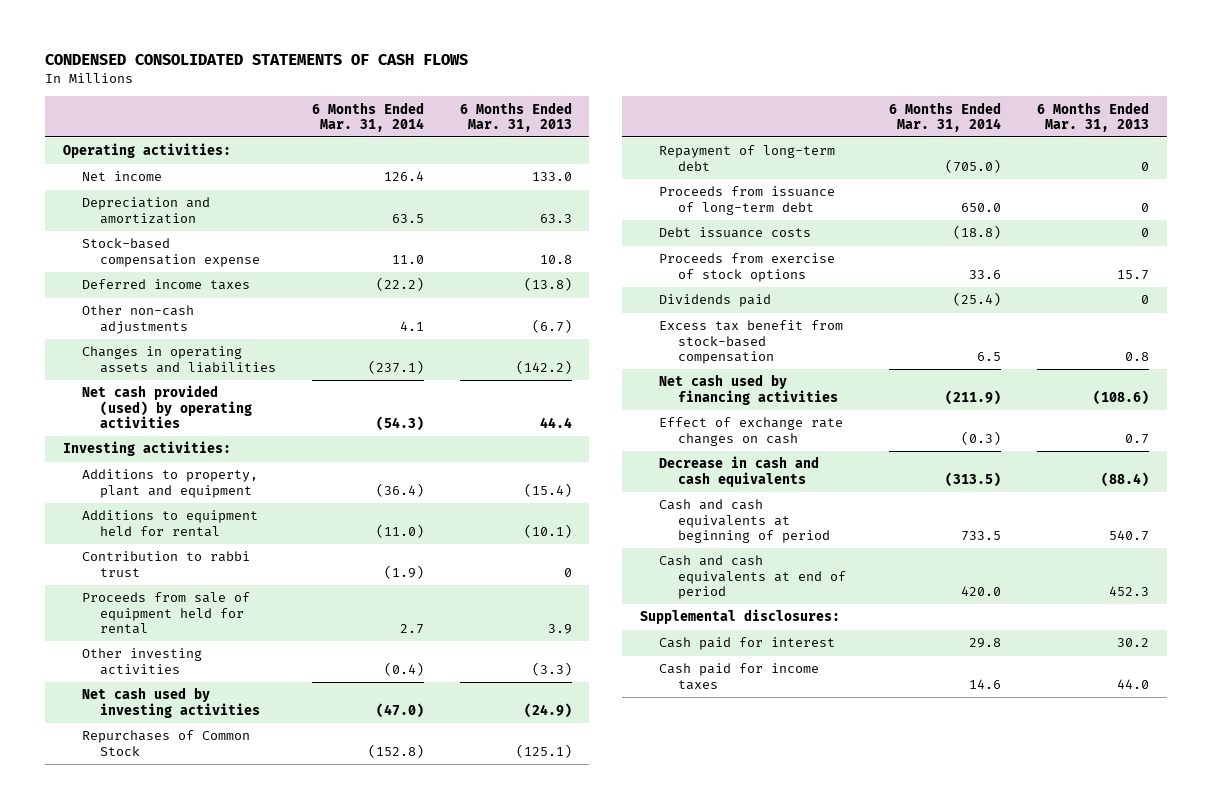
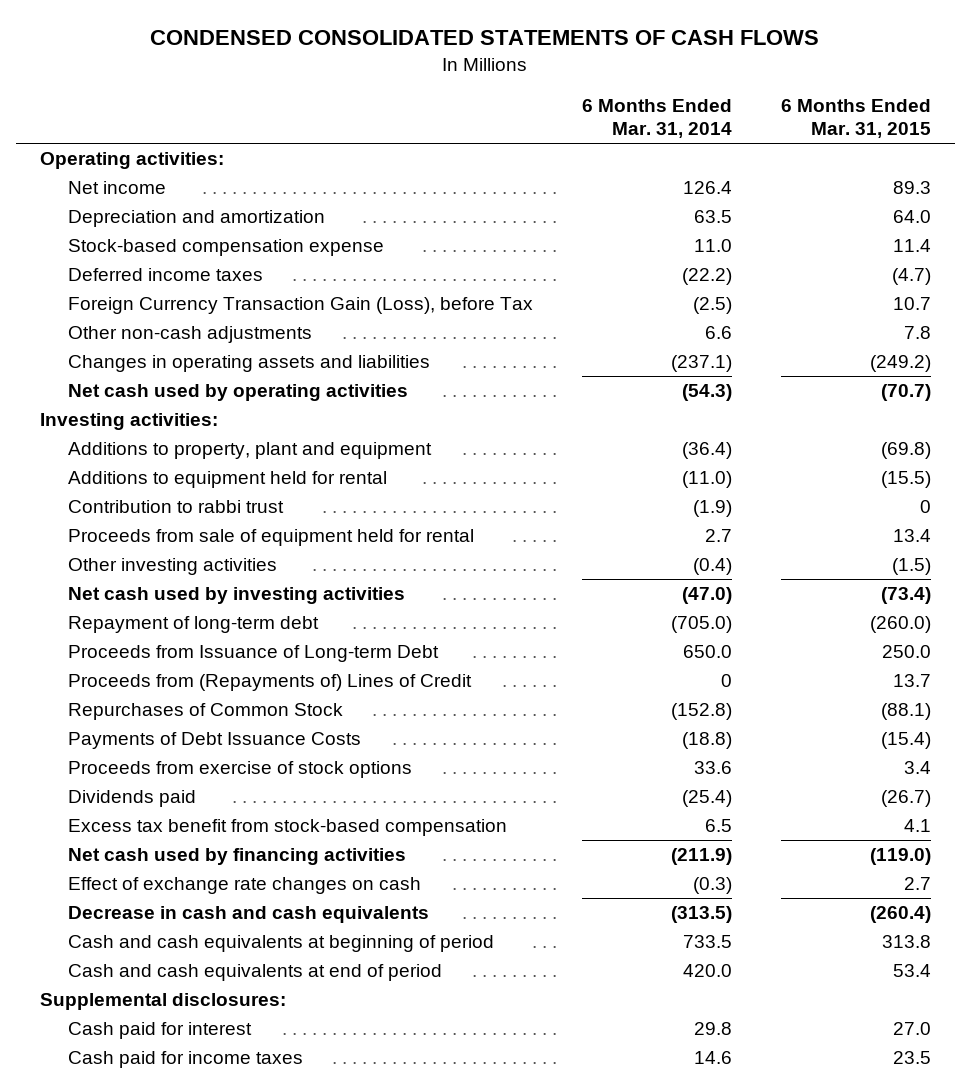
[459,101,572,132] 6 Months Ended Mar. 31, 2013 -> none
none -> [780,98,931,139] 6 Months Ended Mar. 31, 2015
none -> [68,297,534,315] Foreign Currency Transaction Gain (Loss), before Tax
[399,320,424,331] 4.1 -> [704,326,732,340] 6.6
[81,385,253,428] Net cash provided (used) by operating activities -> [68,384,409,402] Net cash used by operating activities
[658,186,835,215] Proceeds from issuance of long-term debt -> [68,645,440,663] Proceeds from Issuance of Long-term Debt
none -> [68,674,473,692] Proceeds from (Repayments of) Lines of Credit
[81,730,250,756] Repurchases of Common Stock -> [68,703,344,721] Repurchases of Common Stock
[658,227,811,239] Debt issuance costs -> [68,732,362,750] Payments of Debt Issuance Costs

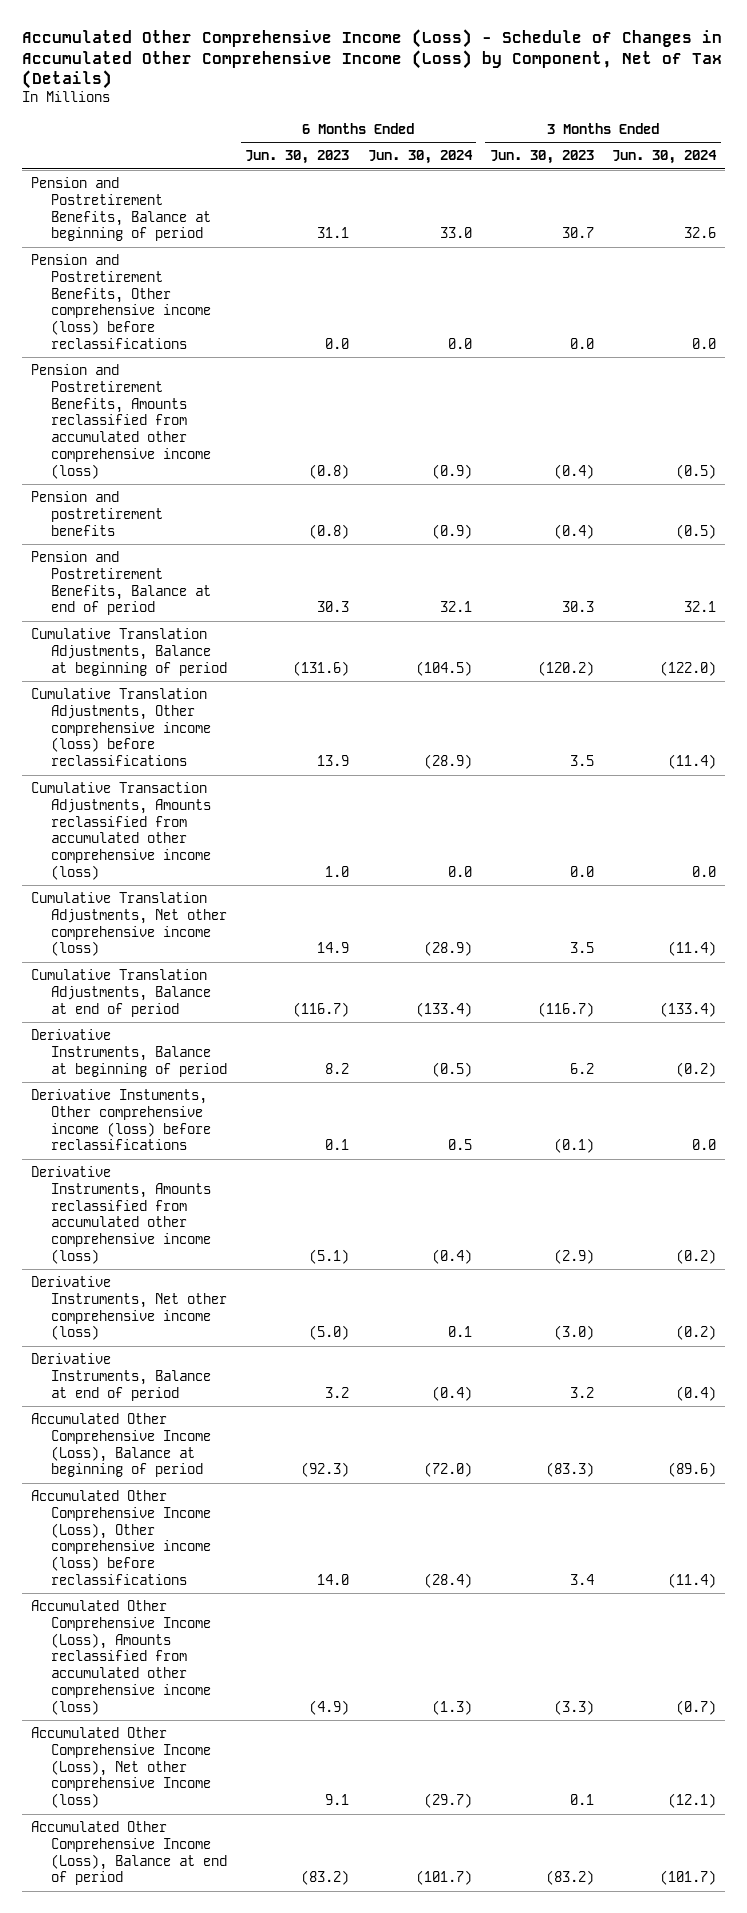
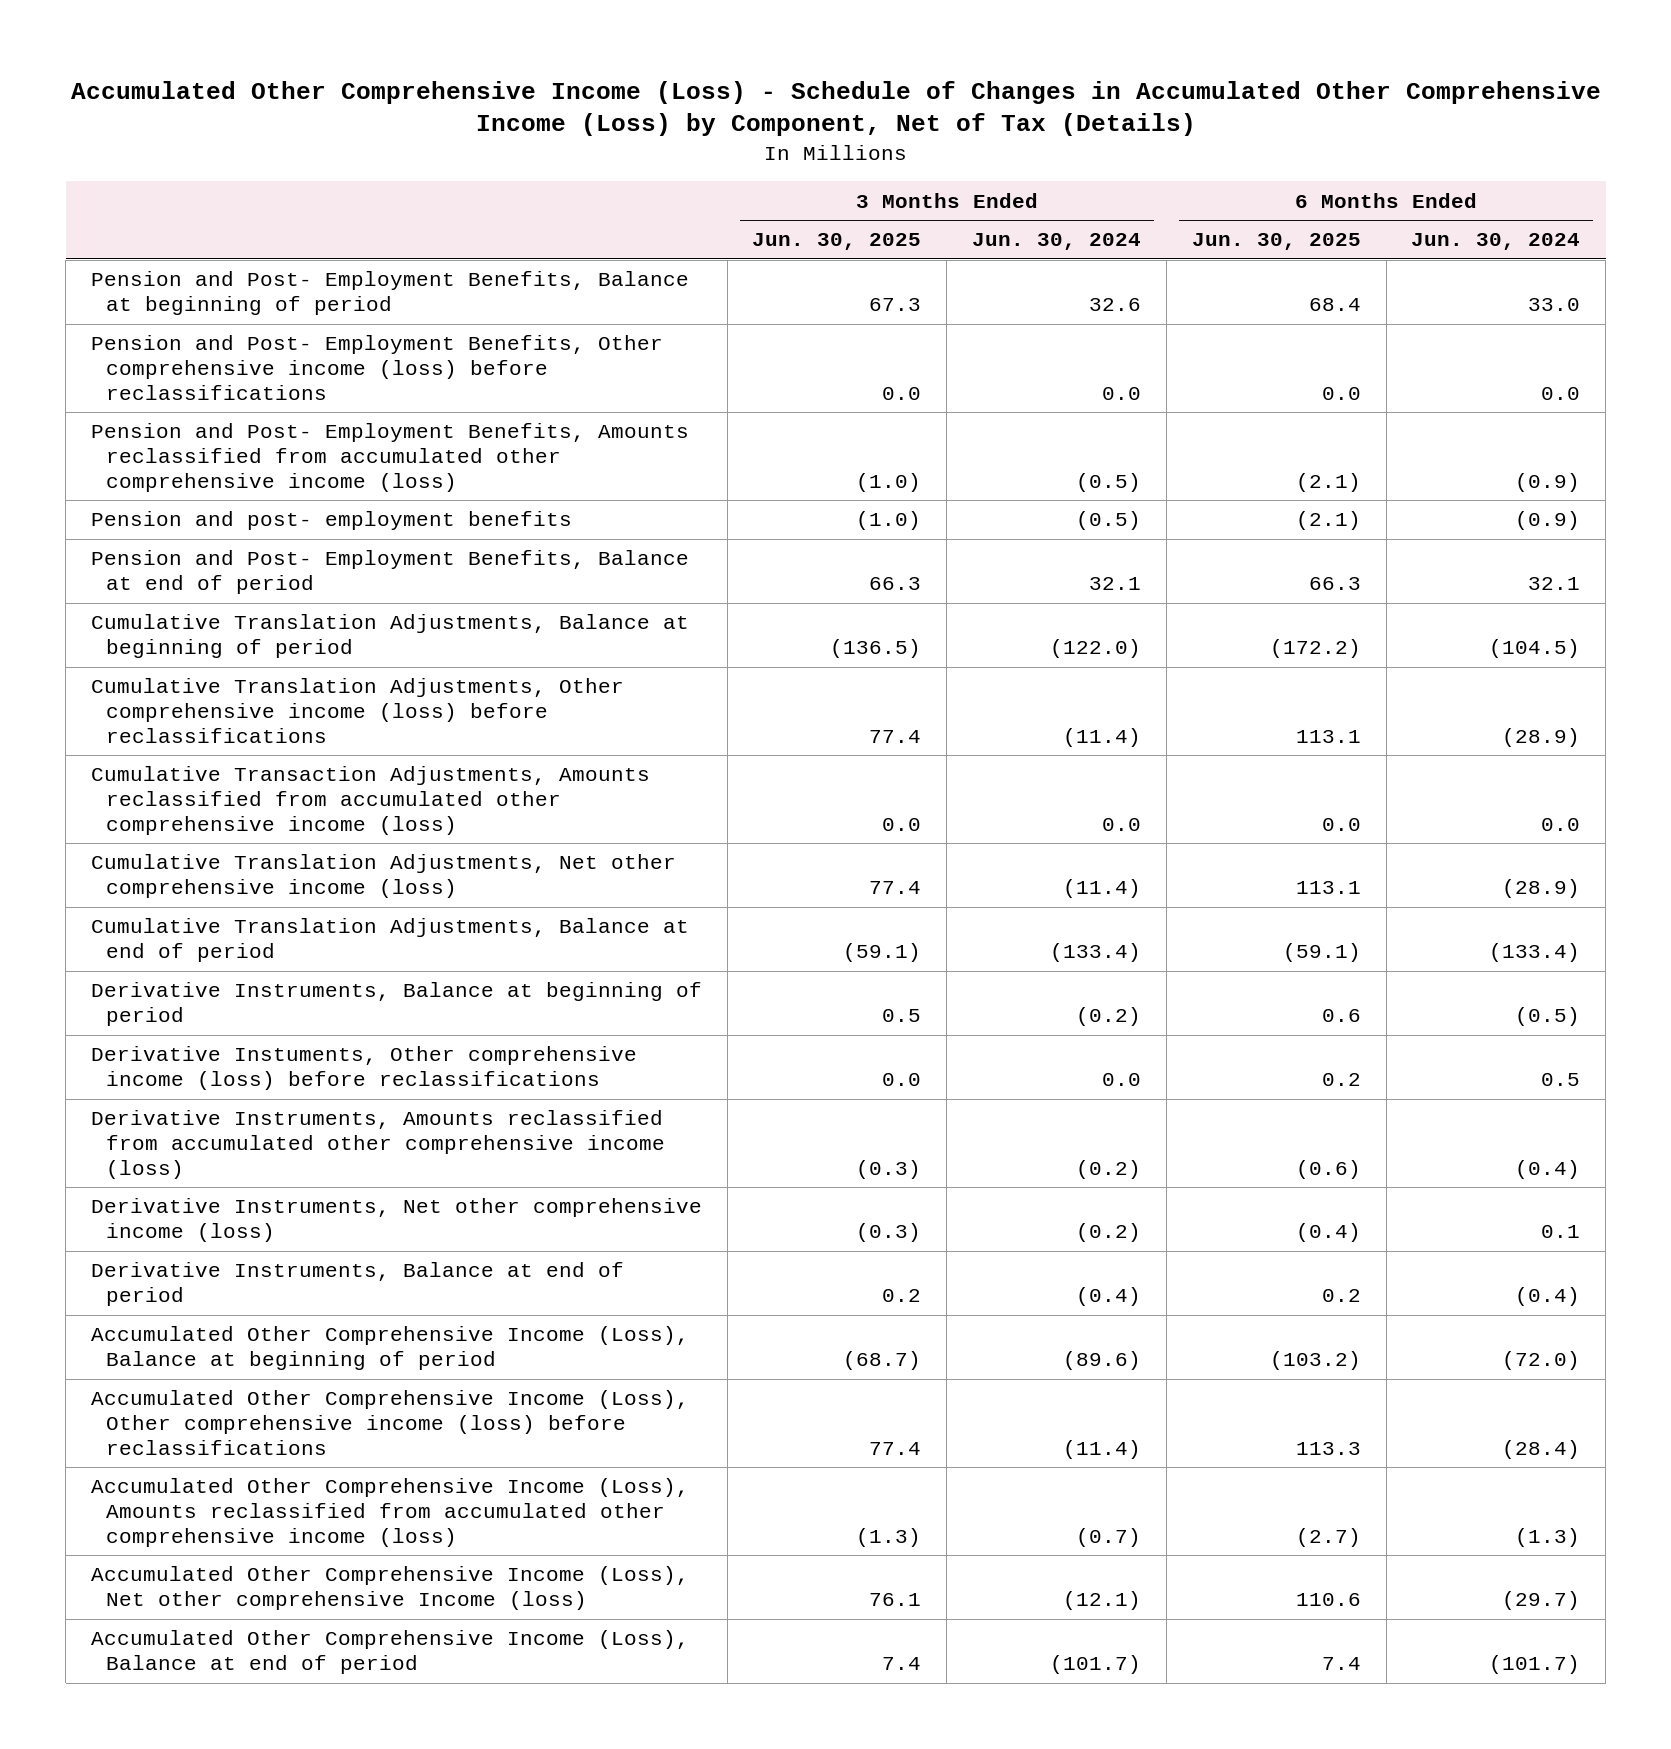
[245,150,350,165] Jun. 30, 2023 -> none
[489,150,594,165] Jun. 30, 2023 -> none
none -> [752,233,922,251] Jun. 30, 2025
none -> [1191,233,1361,251] Jun. 30, 2025
[31,176,211,242] Pension and Postretirement Benefits, Balance at beginning of period -> [90,271,689,316] Pension and Post- Employment Benefits, Balance at beginning of period
[31,253,211,349] Pension and Postretirement Benefits, Other comprehensive income (loss) before reclassifications -> [90,335,663,401] Pension and Post- Employment Benefits, Other comprehensive income (loss) before reclassifications
[31,363,211,479] Pension and Postretirement Benefits, Amounts reclassified from accumulated other comprehensive income (loss) -> [90,423,689,493] Pension and Post- Employment Benefits, Amounts reclassified from accumulated other comprehensive income (loss)
[31,490,163,536] Pension and postretirement benefits -> [90,511,572,531] Pension and post- employment benefits
[31,550,211,616] Pension and Postretirement Benefits, Balance at end of period -> [90,550,689,595] Pension and Post- Employment Benefits, Balance at end of period

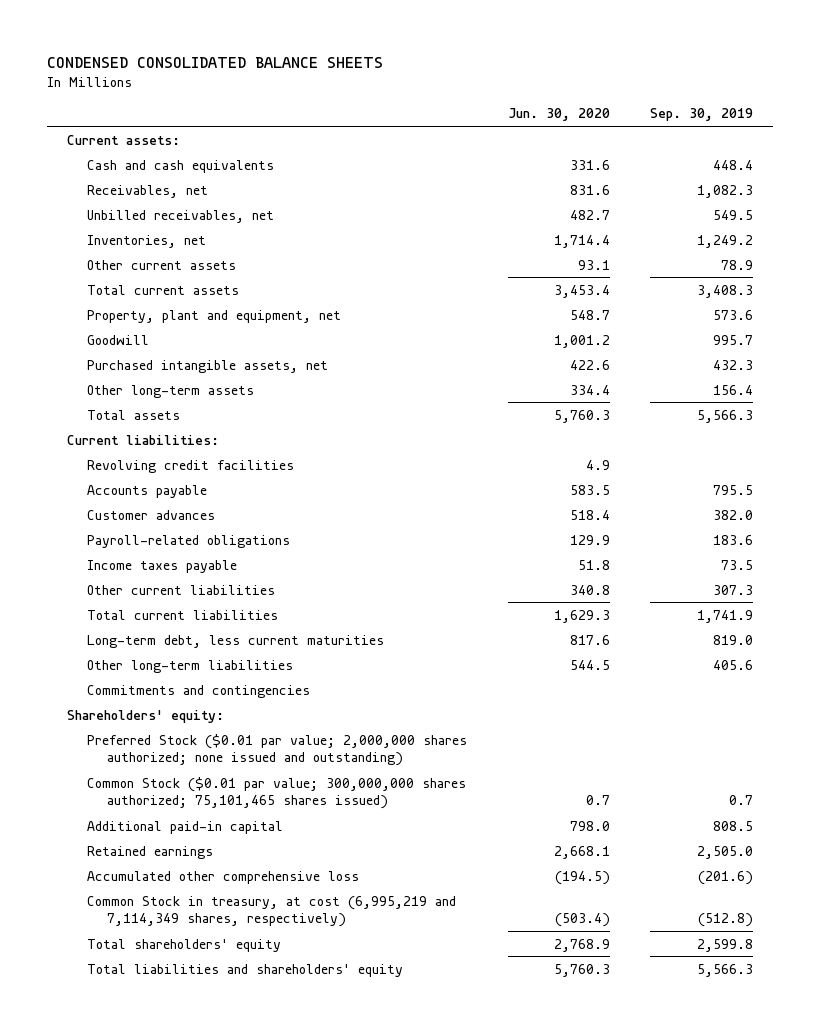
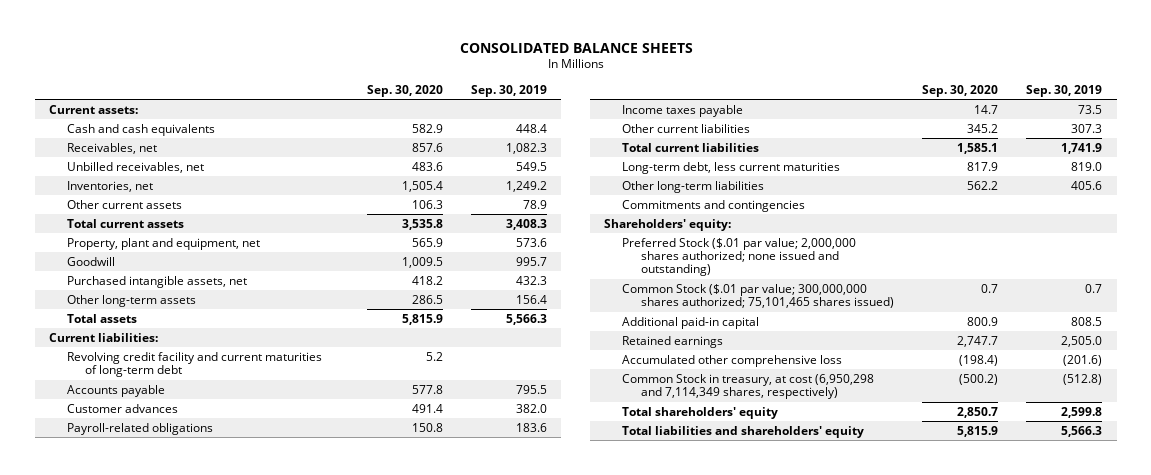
[46,57,383,69] CONDENSED CONSOLIDATED BALANCE SHEETS -> [459,42,693,53] CONSOLIDATED BALANCE SHEETS
[507,108,610,122] Jun. 30, 2020 -> none
none -> [366,84,443,97] Sep. 30, 2020
[86,459,294,473] Revolving credit facilities -> [67,351,323,378] Revolving credit facility and current maturities of long-term debt
[86,733,467,766] Preferred Stock ($0.01 par value; 2,000,000 shares authorized; none issued and outstanding) -> [622,237,857,277] Preferred Stock ($.01 par value; 2,000,000 shares authorized; none issued and outstanding)
[86,776,466,809] Common Stock ($0.01 par value; 300,000,000 shares authorized; 75,101,465 shares issued) -> [622,283,894,309] Common Stock ($.01 par value; 300,000,000 shares authorized; 75,101,465 shares issued)
[86,895,456,927] Common Stock in treasury, at cost (6,995,219 and 7,114,349 shares, respectively) -> [622,373,875,400] Common Stock in treasury, at cost (6,950,298 and 7,114,349 shares, respectively)

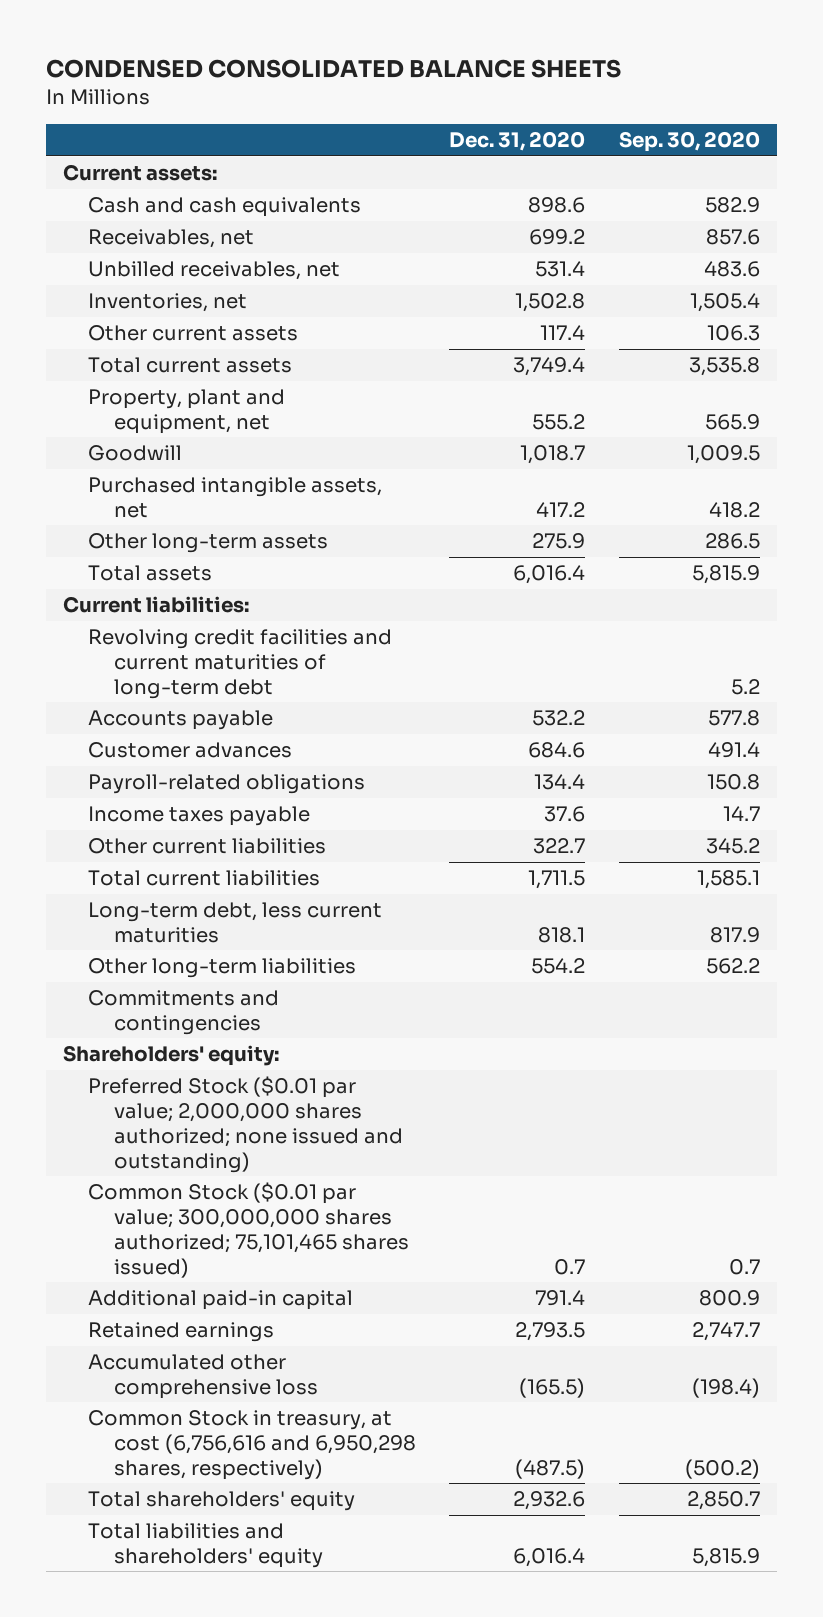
[459,42,693,53] CONSOLIDATED BALANCE SHEETS -> [46,59,622,79] CONDENSED CONSOLIDATED BALANCE SHEETS
[470,84,547,97] Sep. 30, 2019 -> none
none -> [449,131,586,152] Dec. 31, 2020
[67,351,323,378] Revolving credit facility and current maturities of long-term debt -> [88,629,393,699] Revolving credit facilities and current maturities of long-term debt
[622,237,857,277] Preferred Stock ($.01 par value; 2,000,000 shares authorized; none issued and outstanding) -> [88,1076,403,1173] Preferred Stock ($0.01 par value; 2,000,000 shares authorized; none issued and outstanding)
[622,283,894,309] Common Stock ($.01 par value; 300,000,000 shares authorized; 75,101,465 shares issued) -> [88,1182,409,1278] Common Stock ($0.01 par value; 300,000,000 shares authorized; 75,101,465 shares issued)
[622,373,875,400] Common Stock in treasury, at cost (6,950,298 and 7,114,349 shares, respectively) -> [88,1410,416,1480] Common Stock in treasury, at cost (6,756,616 and 6,950,298 shares, respectively)

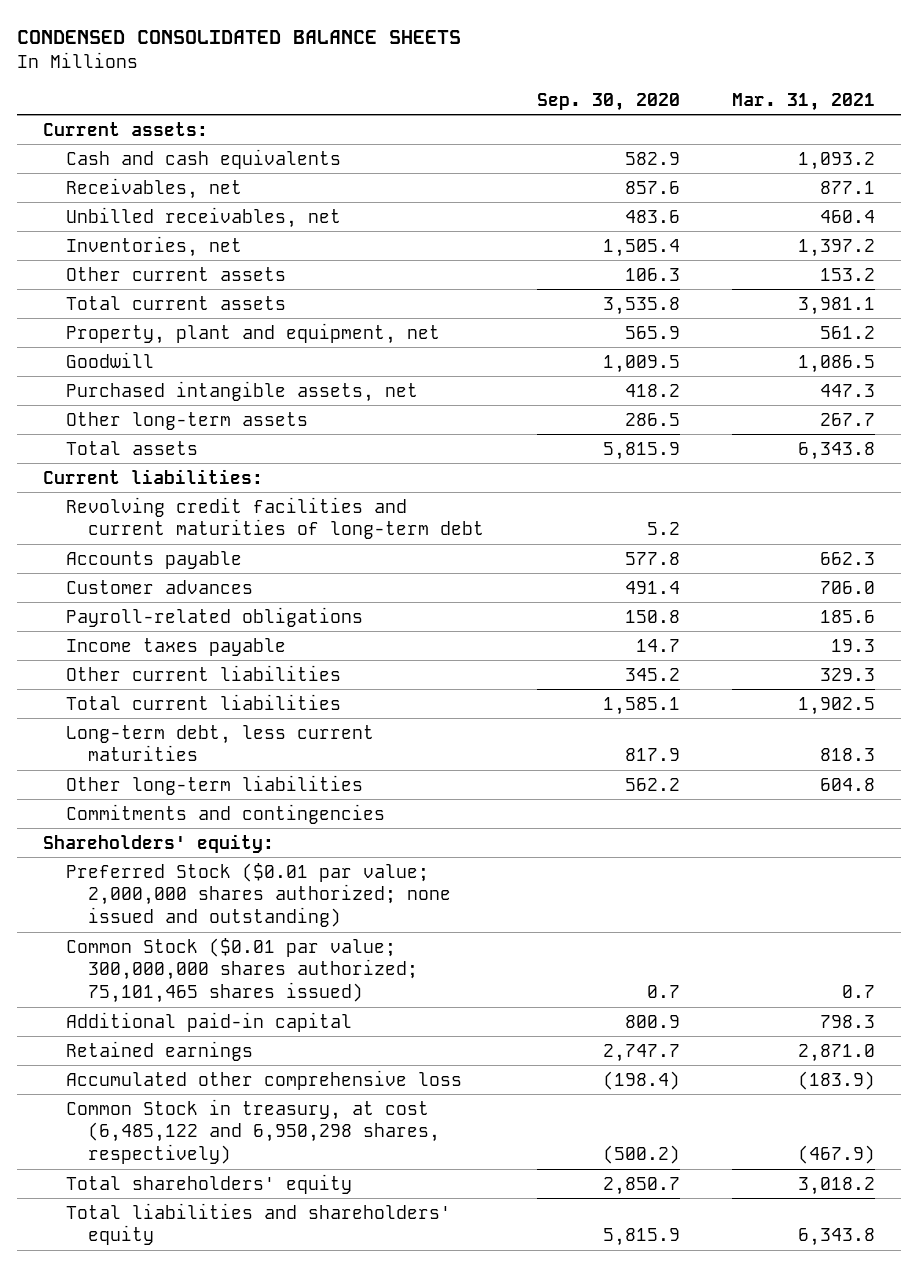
[449,131,586,152] Dec. 31, 2020 -> none
none -> [732,92,876,111] Mar. 31, 2021
[88,1410,416,1480] Common Stock in treasury, at cost (6,756,616 and 6,950,298 shares, respectively) -> [65,1098,441,1165] Common Stock in treasury, at cost (6,485,122 and 6,950,298 shares, respectively)

